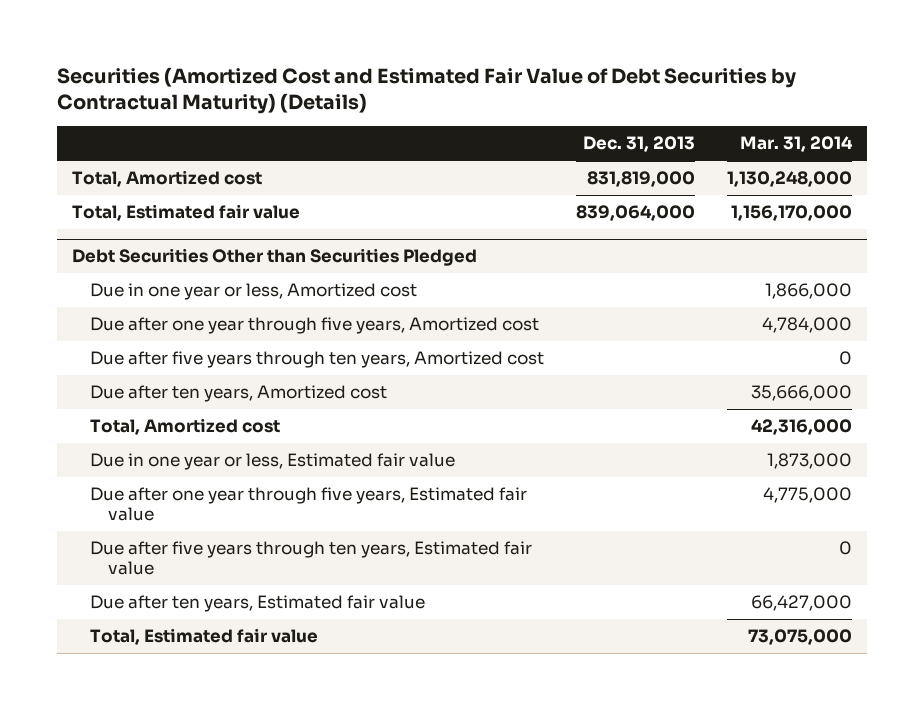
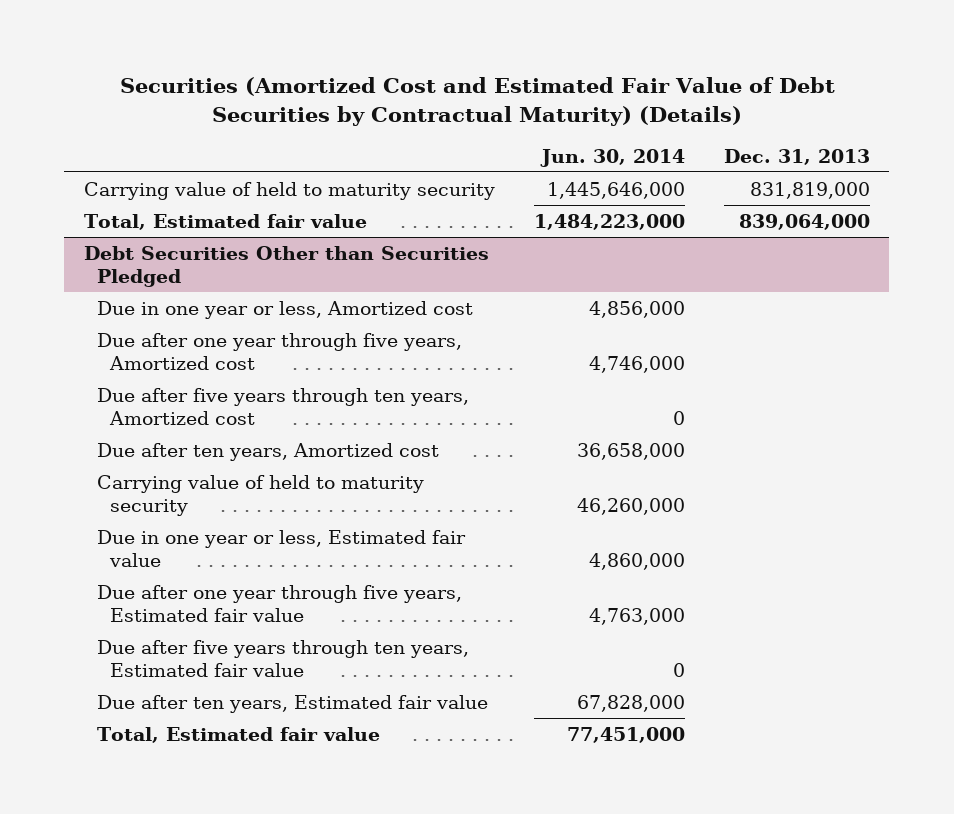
[739,136,853,153] Mar. 31, 2014 -> none
none -> [539,148,685,167] Jun. 30, 2014
[72,170,263,188] Total, Amortized cost -> [83,181,495,200] Carrying value of held to maturity security
[90,418,281,436] Total, Amortized cost -> [96,474,424,516] Carrying value of held to maturity security

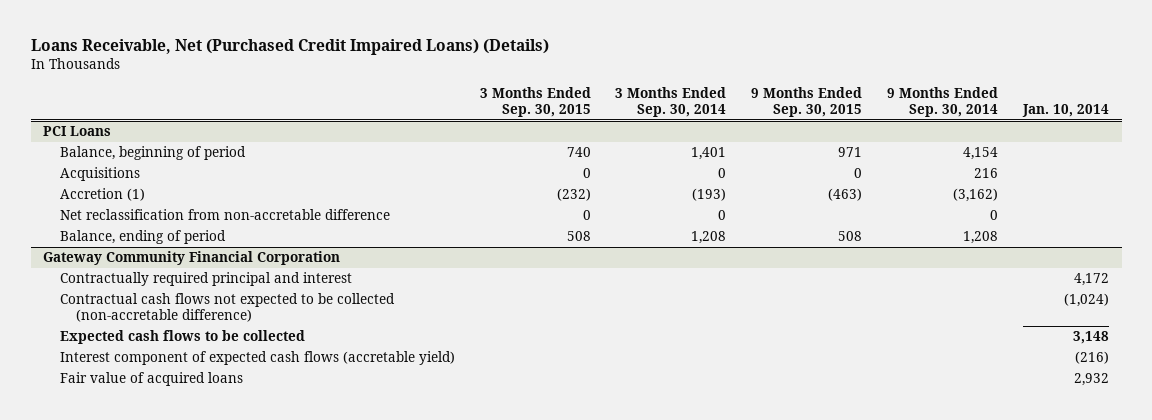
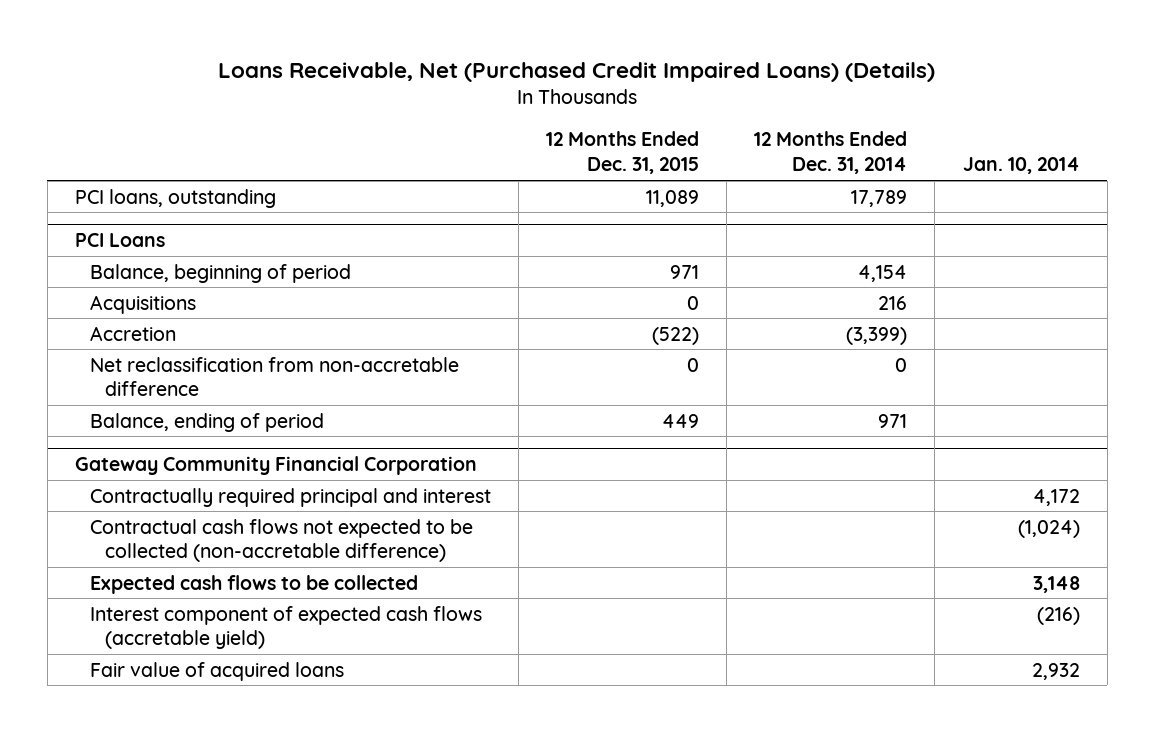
[479,86,591,117] 3 Months Ended Sep. 30, 2015 -> none
[615,86,727,117] 3 Months Ended Sep. 30, 2014 -> none
[751,86,863,117] 9 Months Ended Sep. 30, 2015 -> none
[887,86,999,117] 9 Months Ended Sep. 30, 2014 -> none
none -> [546,131,700,175] 12 Months Ended Dec. 31, 2015
none -> [754,131,908,175] 12 Months Ended Dec. 31, 2014
none -> [74,188,276,208] PCI loans, outstanding
[59,188,145,202] Accretion (1) -> [89,325,176,341] Accretion

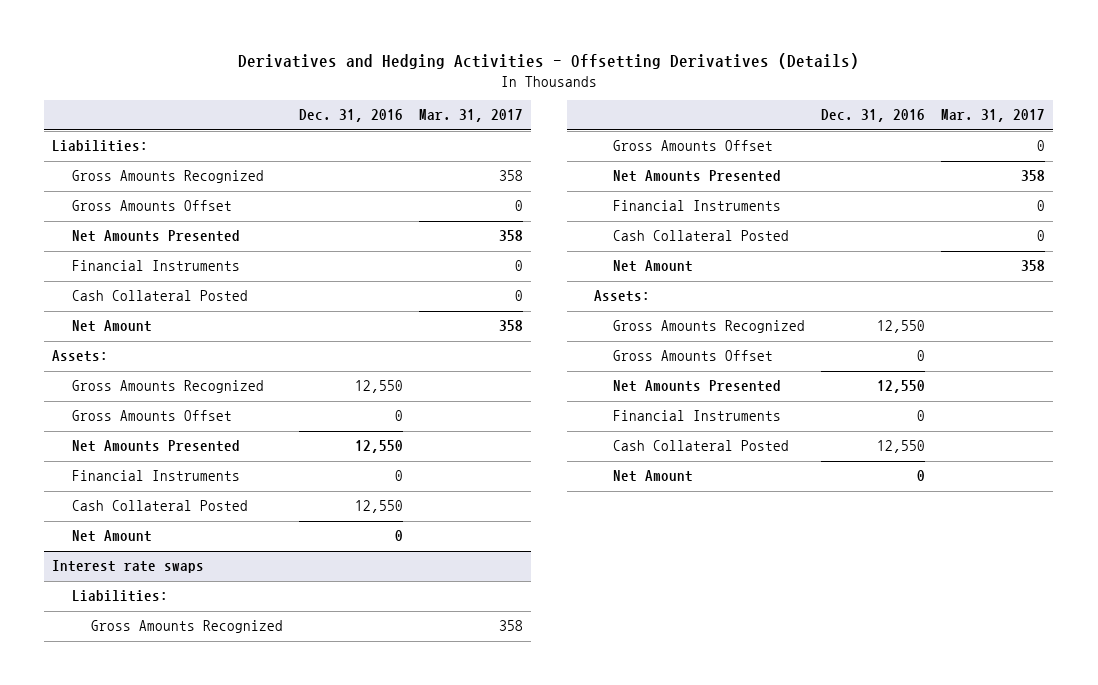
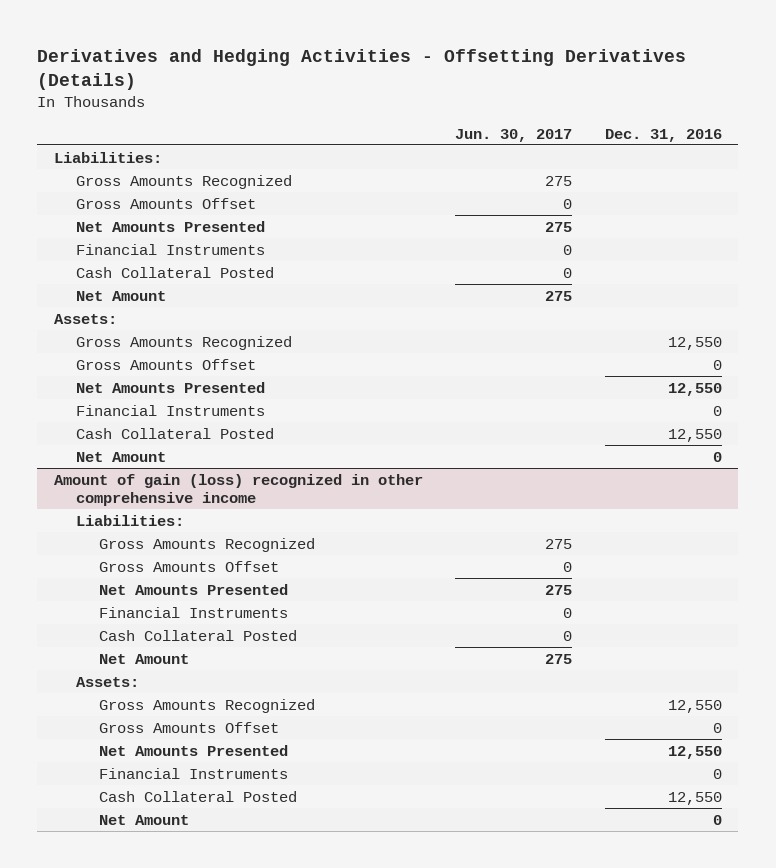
[418,109,523,123] Mar. 31, 2017 -> none
none -> [455,128,573,142] Jun. 30, 2017
[52,560,205,574] Interest rate swaps -> [53,473,423,506] Amount of gain (loss) recognized in other comprehensive income

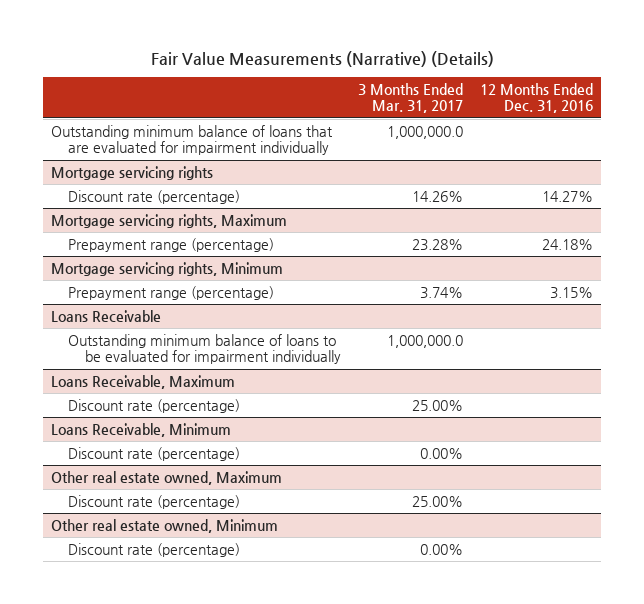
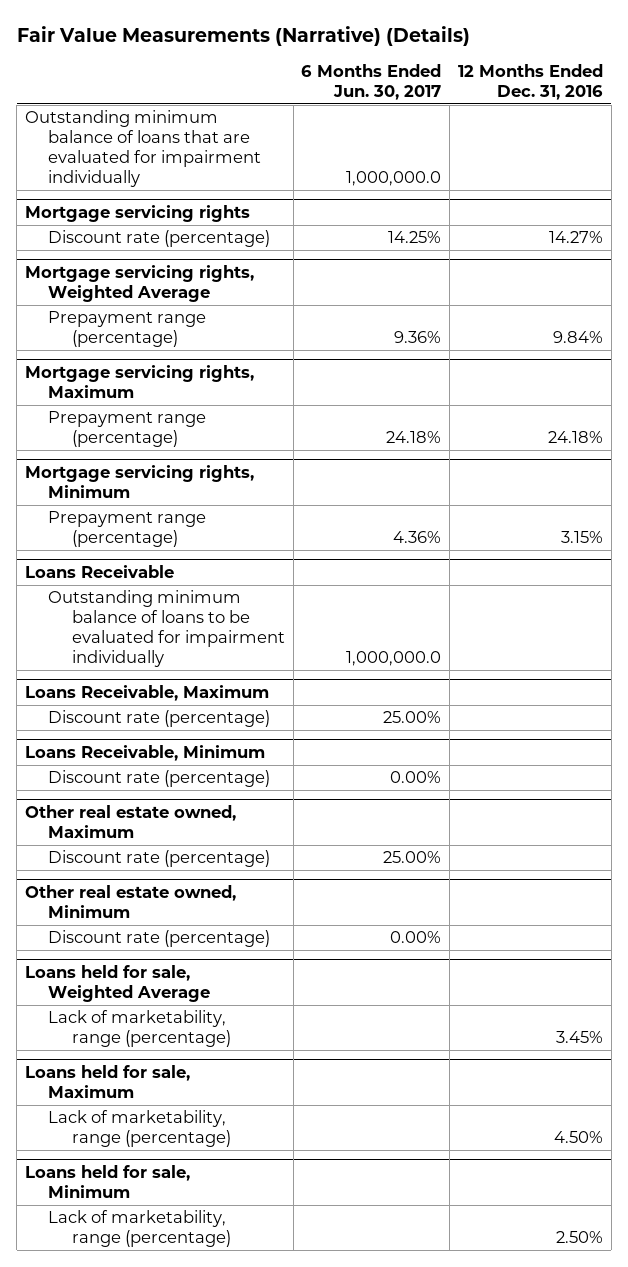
[357,82,463,114] 3 Months Ended Mar. 31, 2017 -> none
none -> [301,63,442,100] 6 Months Ended Jun. 30, 2017
none -> [25,265,255,303] Mortgage servicing rights, Weighted Average
none -> [48,311,207,348] Prepayment range (percentage)
none -> [25,965,211,1003] Loans held for sale, Weighted Average
none -> [48,1010,231,1048] Lack of marketability, range (percentage)
none -> [25,1065,191,1099] Loans held for sale, Maximum
none -> [48,1110,231,1148] Lack of marketability, range (percentage)
none -> [25,1165,191,1199] Loans held for sale, Minimum
none -> [48,1210,231,1248] Lack of marketability, range (percentage)

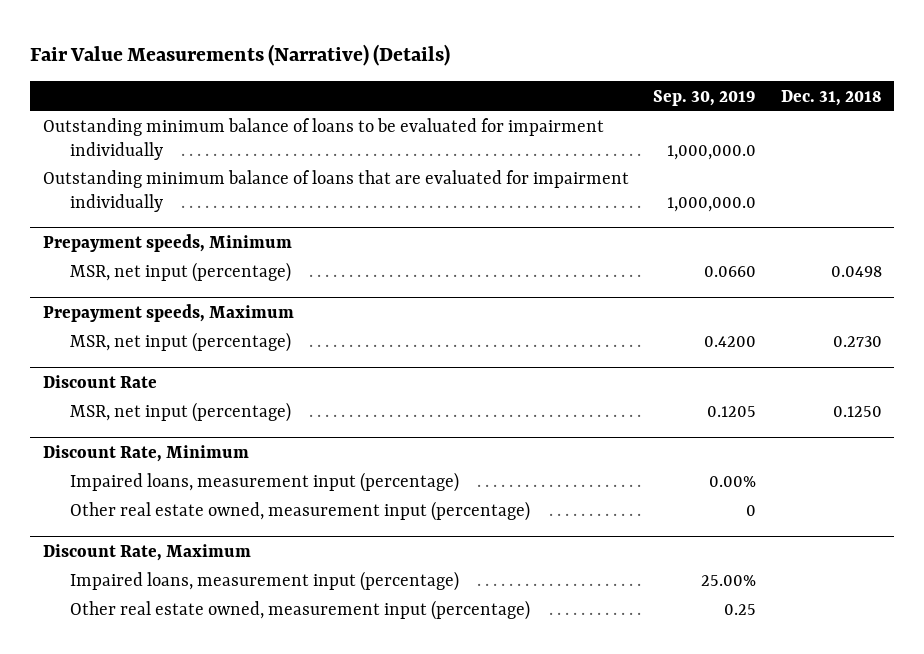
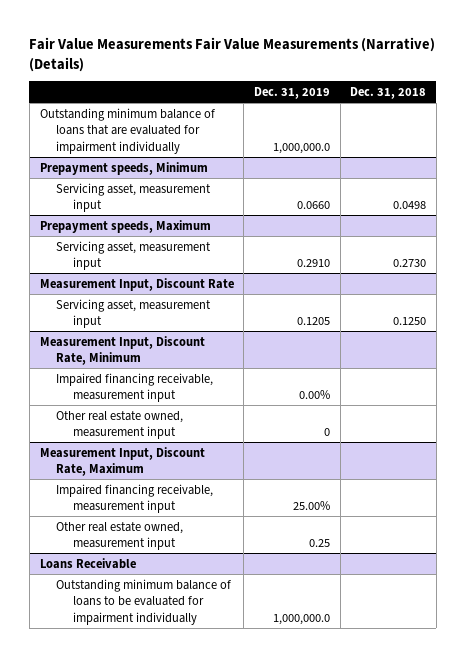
[30,44,451,67] Fair Value Measurements (Narrative) (Details) -> [29,37,436,72] Fair Value Measurements Fair Value Measurements (Narrative) (Details)
[653,89,757,106] Sep. 30, 2019 -> none
none -> [253,87,330,100] Dec. 31, 2019
[42,118,604,160] Outstanding minimum balance of loans to be evaluated for impairment individually -> none
[70,262,292,283] MSR, net input (percentage) -> [56,182,212,213] Servicing asset, measurement input
[70,332,292,353] MSR, net input (percentage) -> [56,240,212,271] Servicing asset, measurement input
[42,374,157,388] Discount Rate -> [39,277,234,291] Measurement Input, Discount Rate
[70,402,292,423] MSR, net input (percentage) -> [56,298,212,329] Servicing asset, measurement input
[42,444,249,462] Discount Rate, Minimum -> [39,335,205,366] Measurement Input, Discount Rate, Minimum
[70,472,460,493] Impaired loans, measurement input (percentage) -> [56,372,214,403] Impaired financing receivable, measurement input
[70,501,531,522] Other real estate owned, measurement input (percentage) -> [56,410,184,440] Other real estate owned, measurement input
[42,543,251,561] Discount Rate, Maximum -> [39,446,205,477] Measurement Input, Discount Rate, Maximum
[70,571,460,592] Impaired loans, measurement input (percentage) -> [56,483,214,514] Impaired financing receivable, measurement input
[70,600,531,621] Other real estate owned, measurement input (percentage) -> [56,521,184,551] Other real estate owned, measurement input
none -> [39,557,136,569] Loans Receivable
none -> [56,578,232,625] Outstanding minimum balance of loans to be evaluated for impairment individually

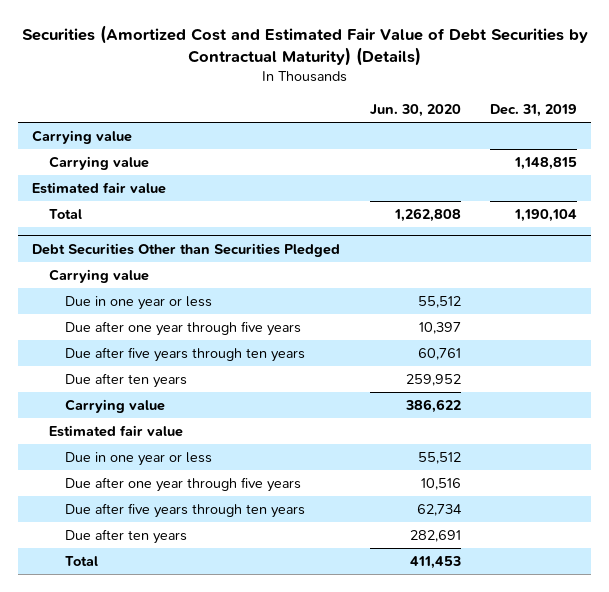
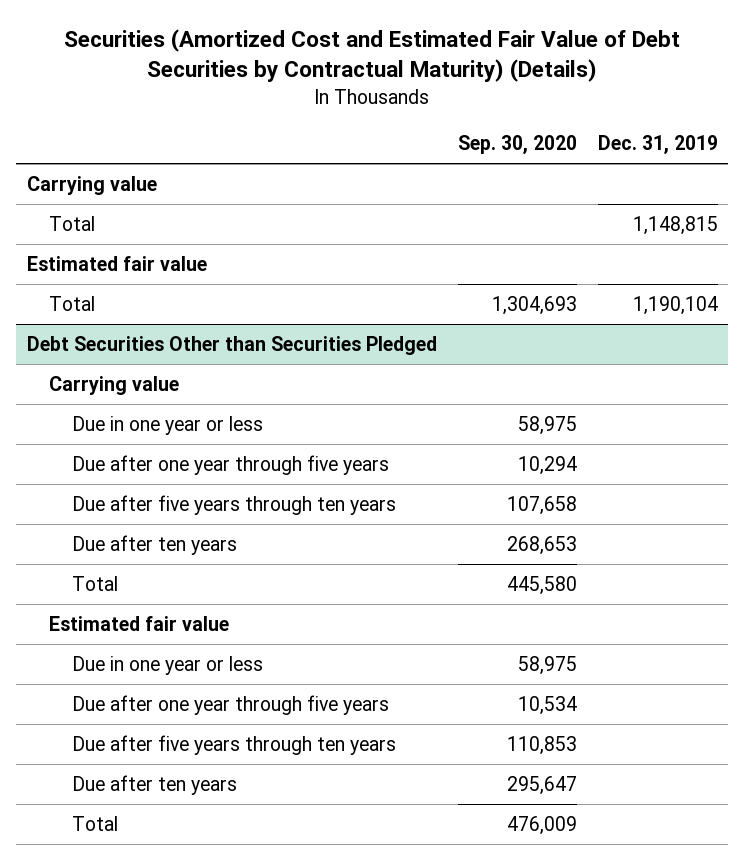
[369,103,461,117] Jun. 30, 2020 -> none
none -> [457,135,577,155] Sep. 30, 2020
[48,156,149,171] Carrying value -> [49,215,96,231] Total
[65,399,166,414] Carrying value -> [71,575,118,591] Total

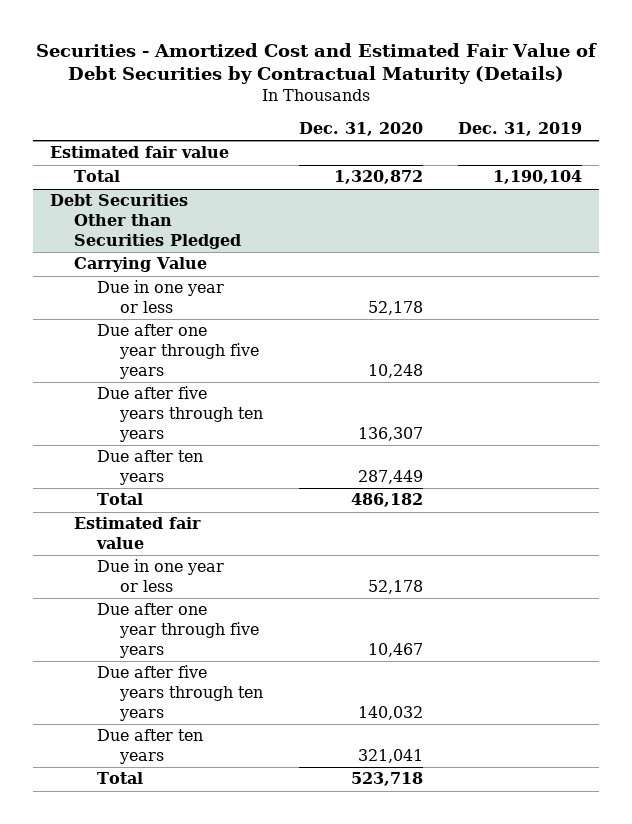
[64,28,681,83] Securities (Amortized Cost and Estimated Fair Value of Debt Securities by Contractual Maturity) (Details) -> [35,42,597,85] Securities - Amortized Cost and Estimated Fair Value of Debt Securities by Contractual Maturity (Details)
[457,135,577,155] Sep. 30, 2020 -> none
none -> [298,122,423,137] Dec. 31, 2020
[26,175,157,195] Carrying value -> none
[49,215,96,231] Total -> none
[49,375,180,395] Carrying value -> [73,257,207,273] Carrying Value

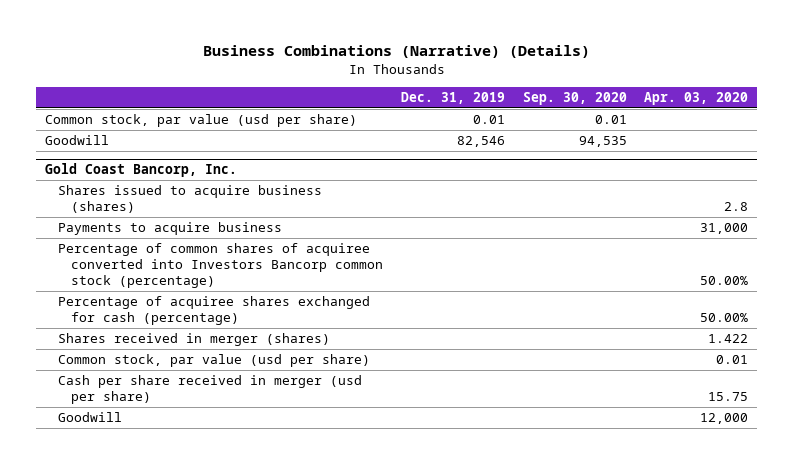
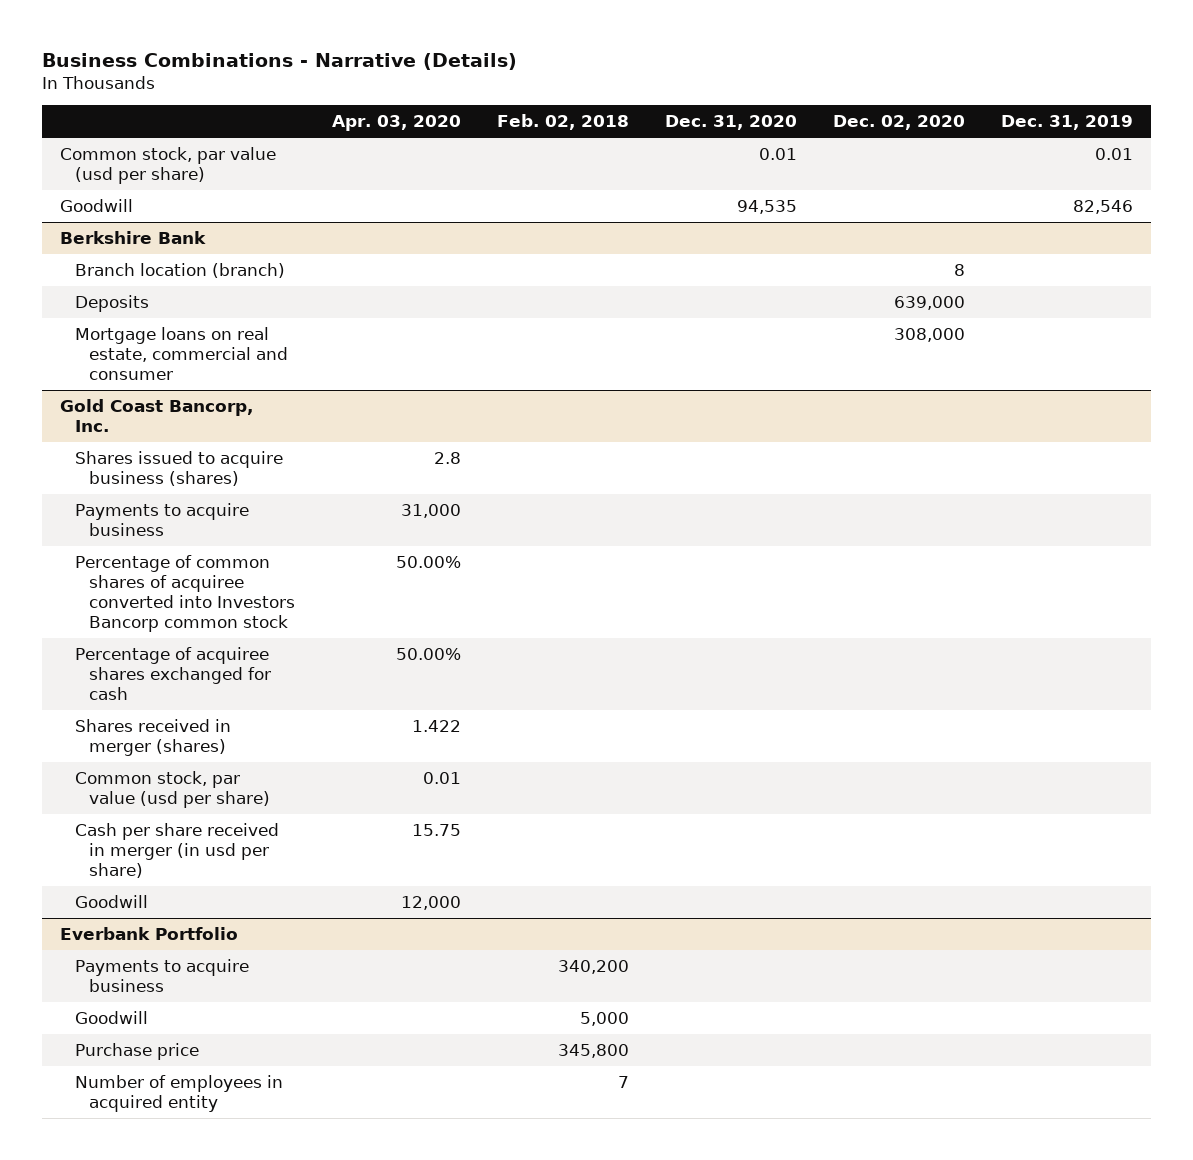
[202,45,590,59] Business Combinations (Narrative) (Details) -> [41,52,517,70] Business Combinations - Narrative (Details)
[522,92,627,106] Sep. 30, 2020 -> none
none -> [496,114,629,131] Feb. 02, 2018
none -> [664,115,797,131] Dec. 31, 2020
none -> [833,115,966,131] Dec. 02, 2020
none -> [59,231,206,245] Berkshire Bank
none -> [74,263,285,279] Branch location (branch)
none -> [74,295,149,313] Deposits
none -> [74,327,289,380] Mortgage loans on real estate, commercial and consumer
[58,243,384,289] Percentage of common shares of acquiree converted into Investors Bancorp common stock (percentage) -> [74,555,296,632] Percentage of common shares of acquiree converted into Investors Bancorp common stock
[58,296,371,326] Percentage of acquiree shares exchanged for cash (percentage) -> [74,647,272,700] Percentage of acquiree shares exchanged for cash
[58,375,363,405] Cash per share received in merger (usd per share) -> [74,823,279,878] Cash per share received in merger (in usd per share)
none -> [59,927,238,941] Everbank Portfolio
none -> [74,959,249,992] Payments to acquire business
none -> [74,1011,148,1025] Goodwill
none -> [74,1043,199,1061] Purchase price
none -> [74,1075,283,1112] Number of employees in acquired entity

